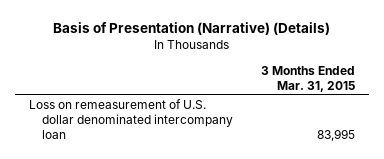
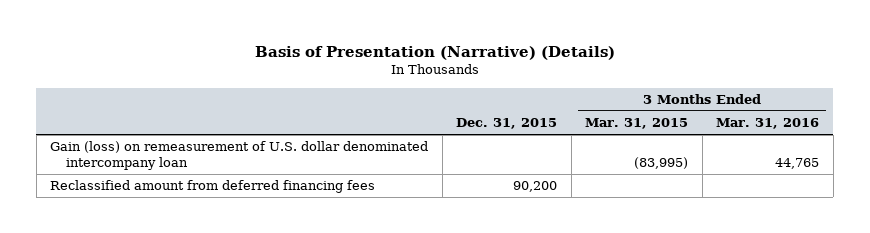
none -> [456,118,558,130] Dec. 31, 2015
none -> [716,118,820,130] Mar. 31, 2016
[28,98,233,139] Loss on remeasurement of U.S. dollar denominated intercompany loan -> [50,141,429,170] Gain (loss) on remeasurement of U.S. dollar denominated intercompany loan
[317,128,356,141] 83,995 -> [634,156,689,169] (83,995)
none -> [50,180,376,194] Reclassified amount from deferred financing fees

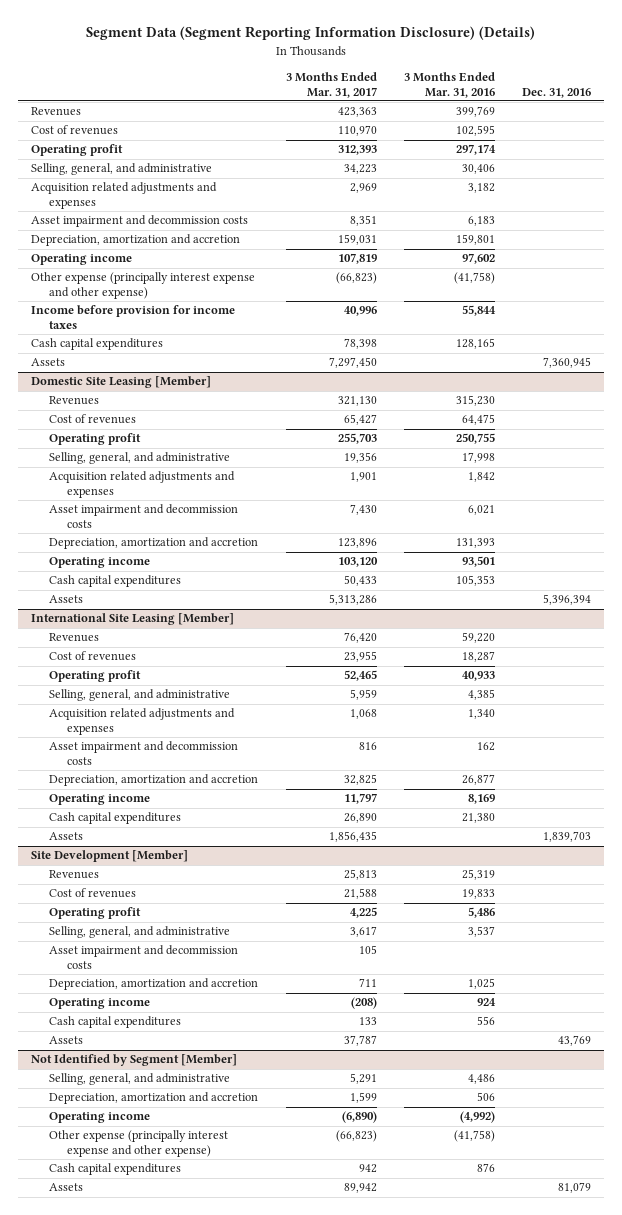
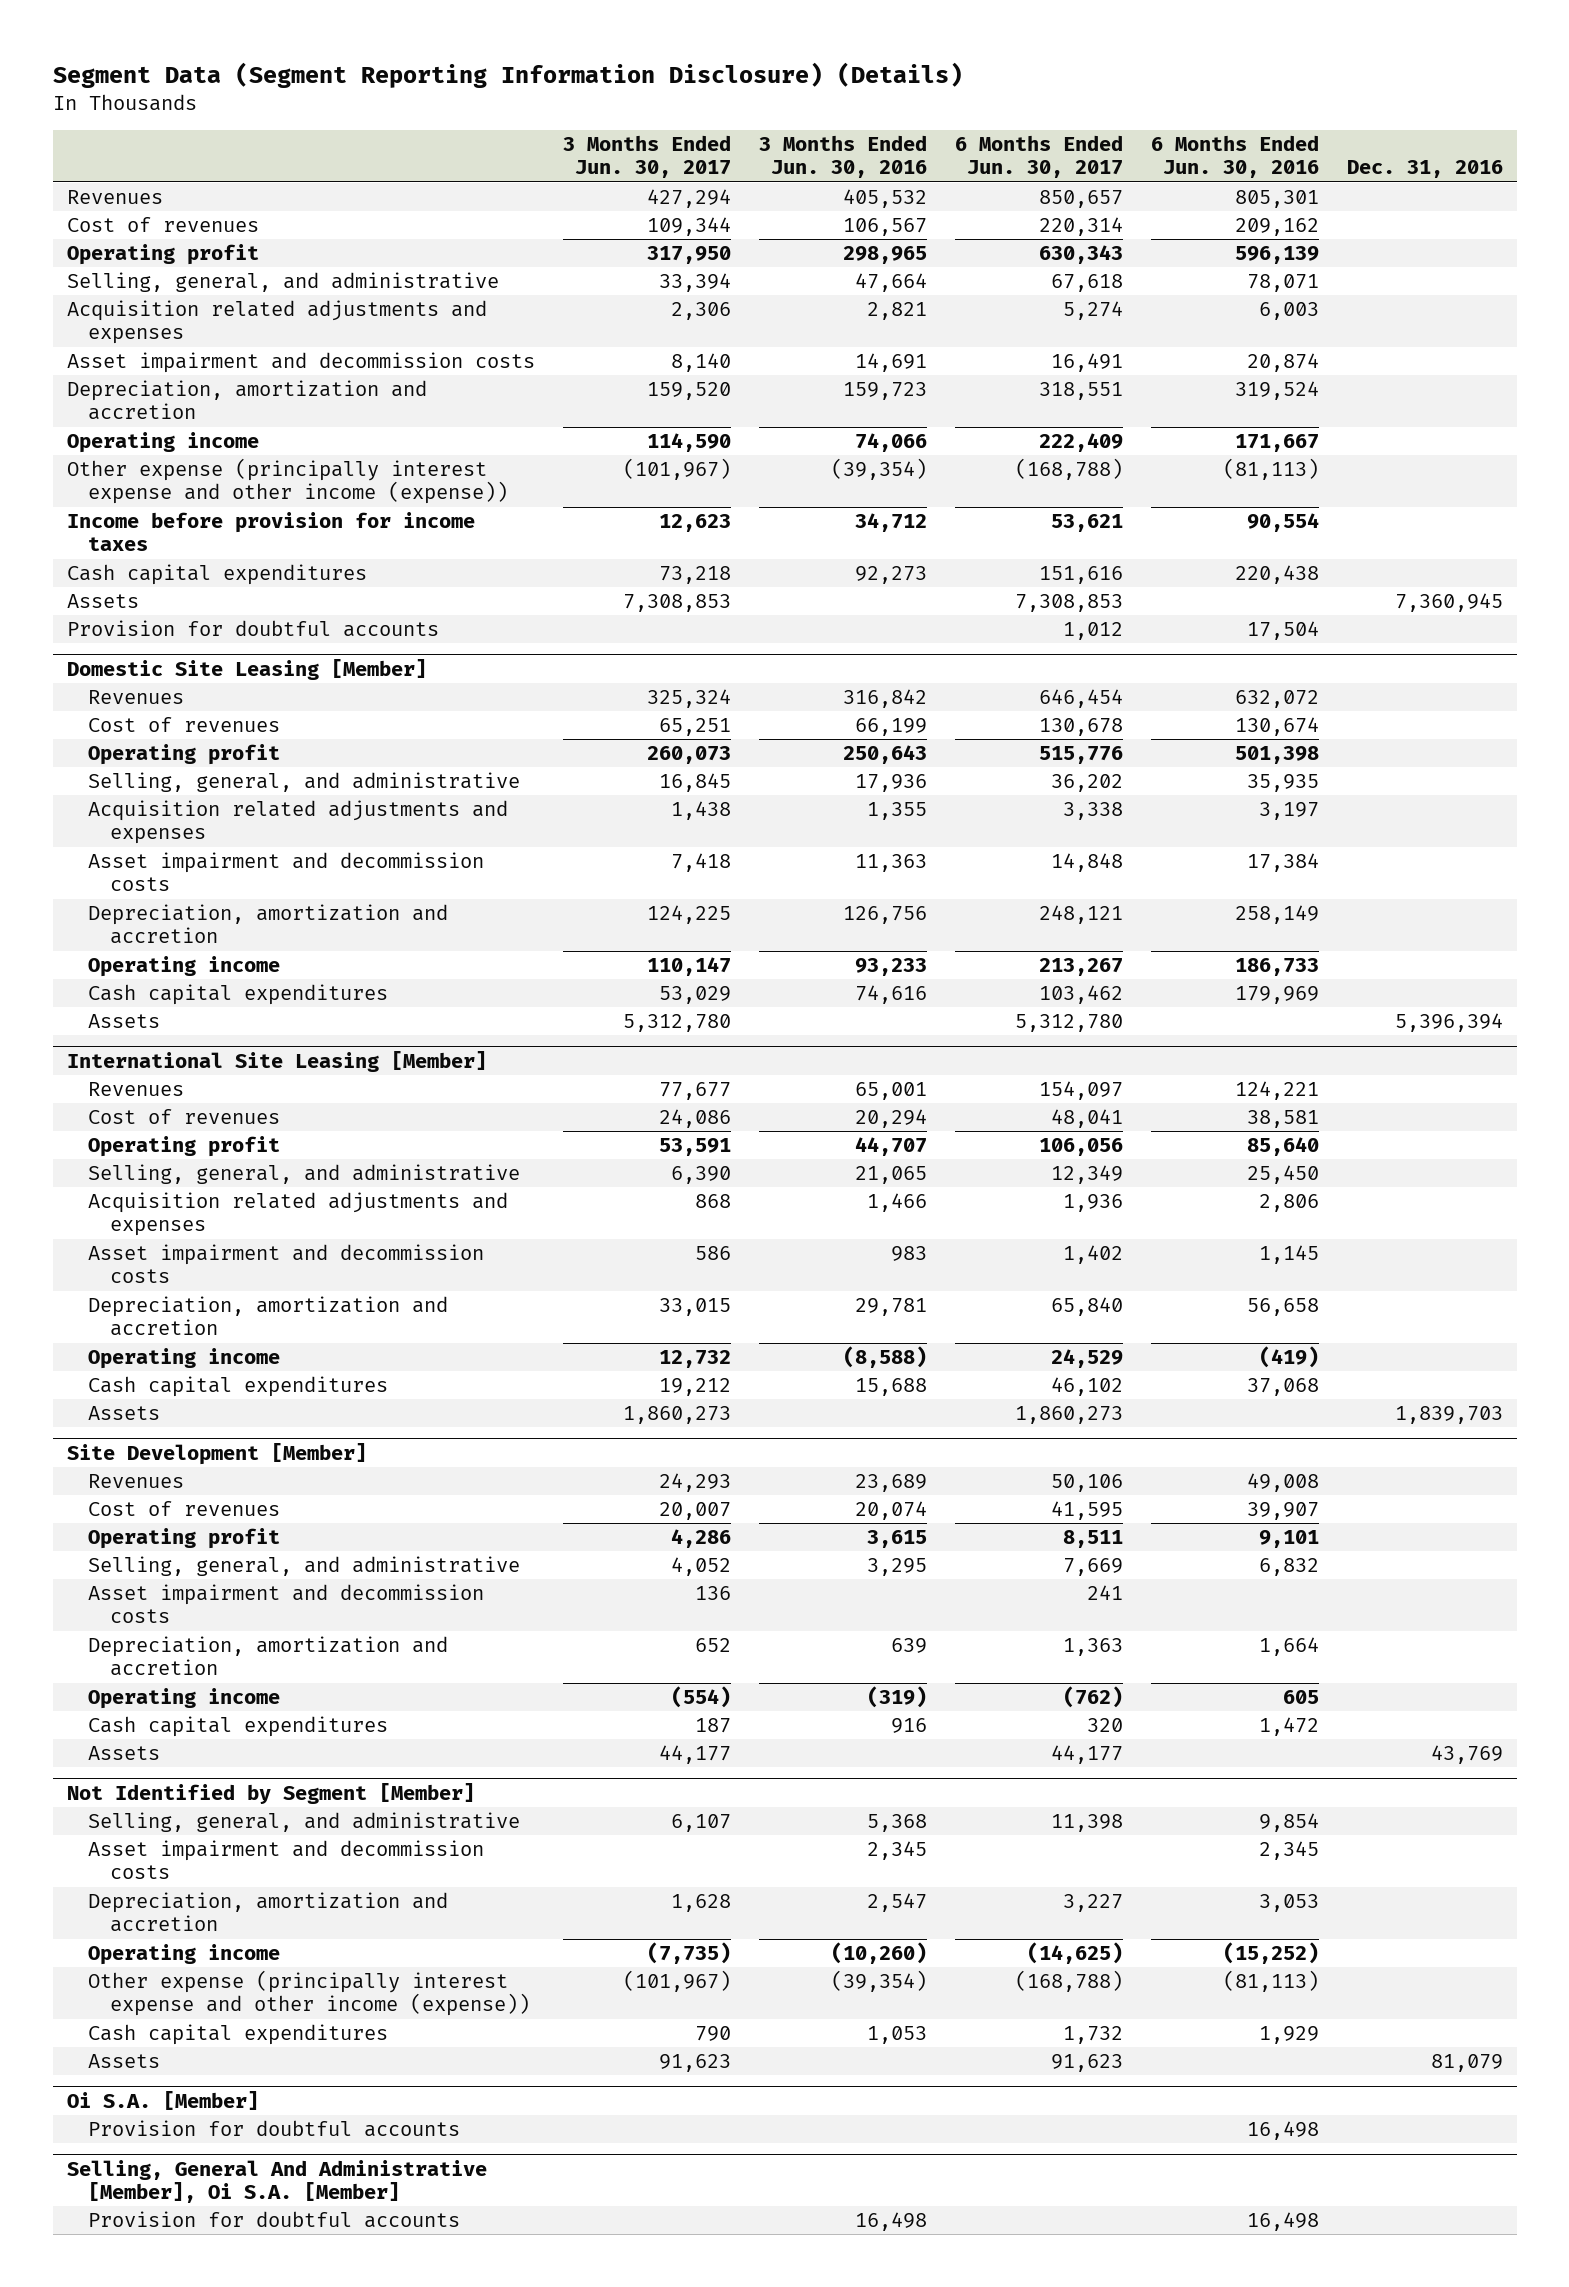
[285,71,377,98] 3 Months Ended Mar. 31, 2017 -> none
[403,71,495,98] 3 Months Ended Mar. 31, 2016 -> none
none -> [562,135,731,179] 3 Months Ended Jun. 30, 2017
none -> [758,135,927,179] 3 Months Ended Jun. 30, 2016
none -> [954,135,1123,179] 6 Months Ended Jun. 30, 2017
none -> [1150,135,1319,179] 6 Months Ended Jun. 30, 2016
[31,272,256,300] Other expense (principally interest expense and other expense) -> [66,458,509,505] Other expense (principally interest expense and other income (expense))
none -> [66,620,439,638] Provision for doubtful accounts
none -> [88,1840,485,1880] Asset impairment and decommission costs
[49,1130,229,1158] Other expense (principally interest expense and other expense) -> [88,1970,530,2017] Other expense (principally interest expense and other income (expense))
none -> [66,2090,259,2110] Oi S.A. [Member]
none -> [88,2120,461,2138] Provision for doubtful accounts
none -> [66,2159,487,2204] Selling, General And Administrative [Member], Oi S.A. [Member]
none -> [88,2211,461,2229] Provision for doubtful accounts

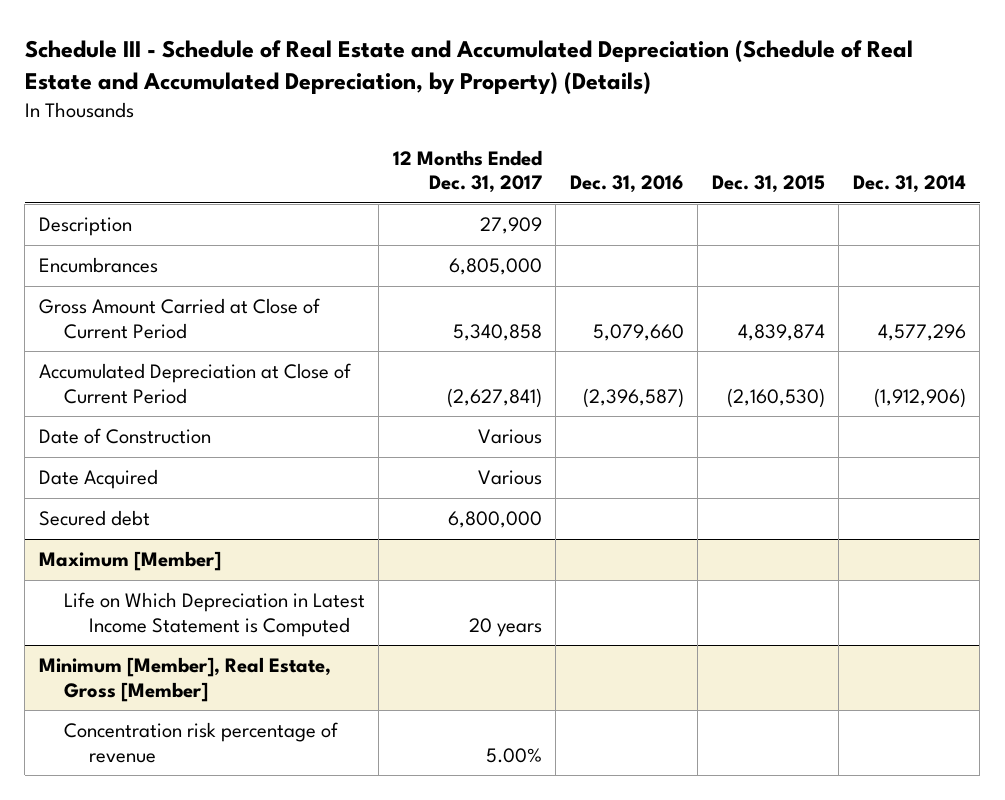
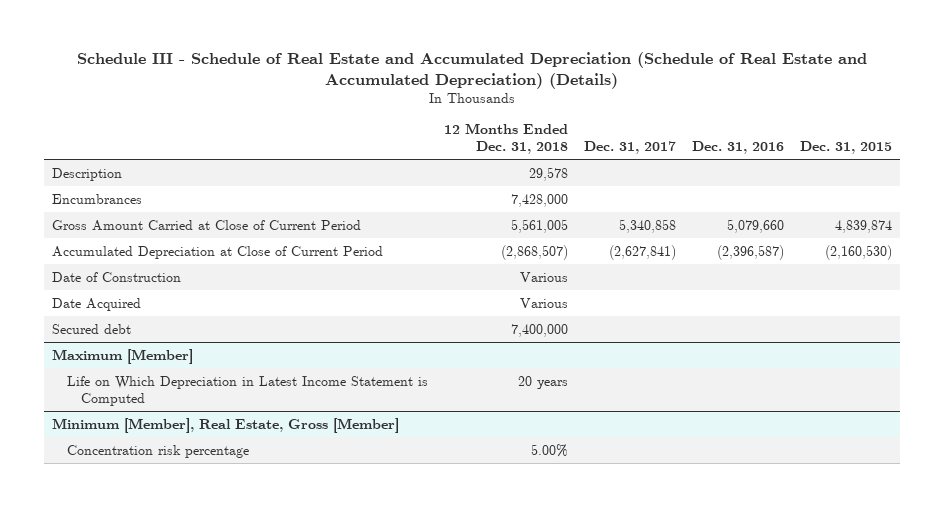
[24,39,913,95] Schedule III - Schedule of Real Estate and Accumulated Depreciation (Schedule of Real Estate and Accumulated Depreciation, by Property) (Details) -> [76,52,867,89] Schedule III - Schedule of Real Estate and Accumulated Depreciation (Schedule of Real Estate and Accumulated Depreciation) (Details)
[392,149,542,194] 12 Months Ended Dec. 31, 2017 -> none
[852,175,966,194] Dec. 31, 2014 -> none
none -> [443,122,568,154] 12 Months Ended Dec. 31, 2018
none -> [583,140,676,154] Dec. 31, 2017
[63,722,338,763] Concentration risk percentage of revenue -> [66,444,249,458] Concentration risk percentage

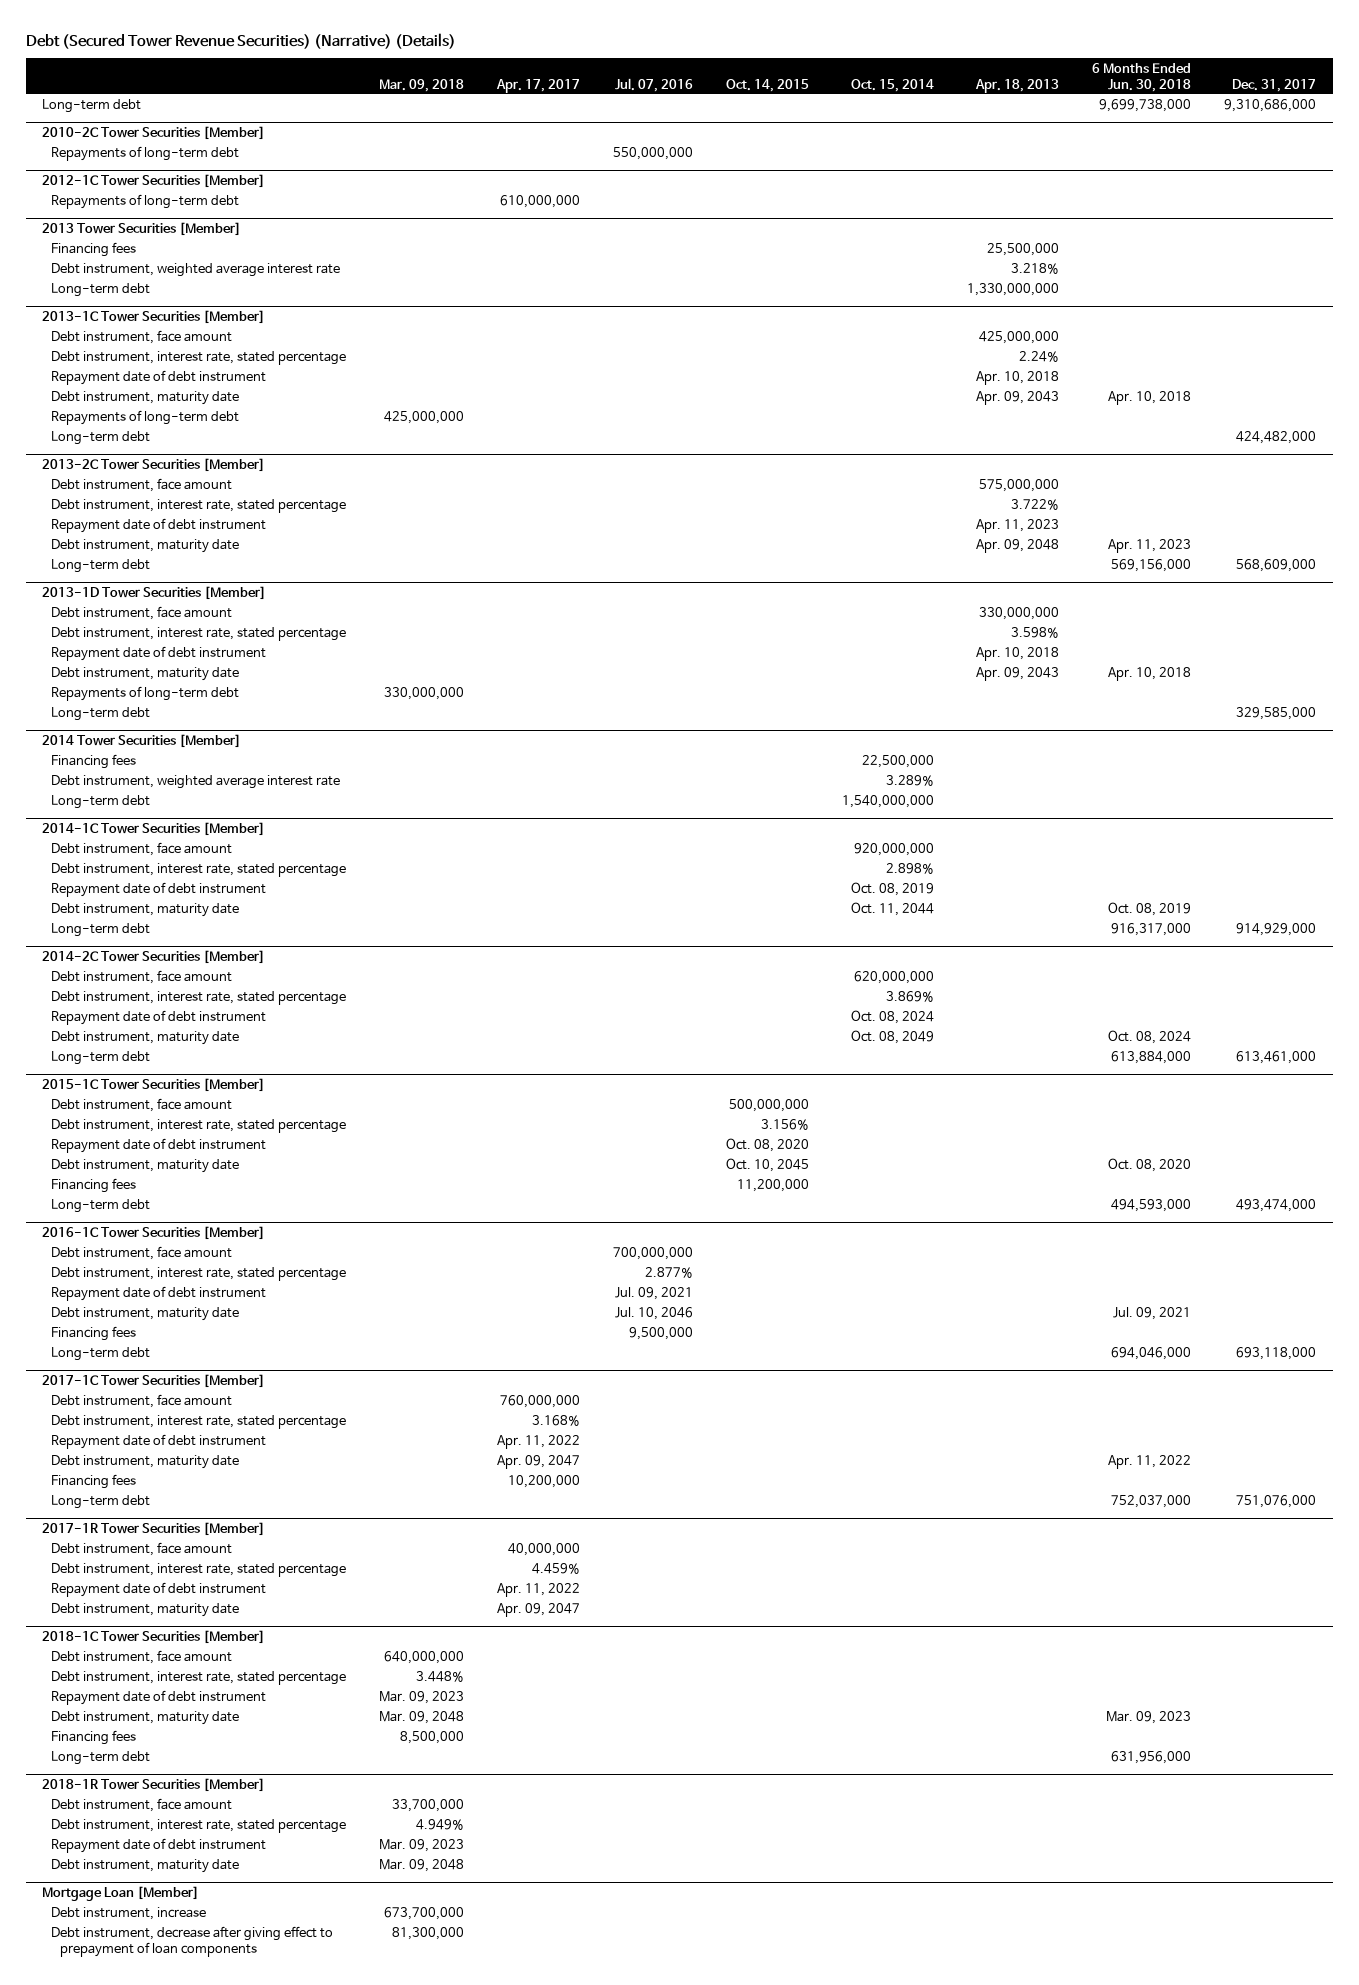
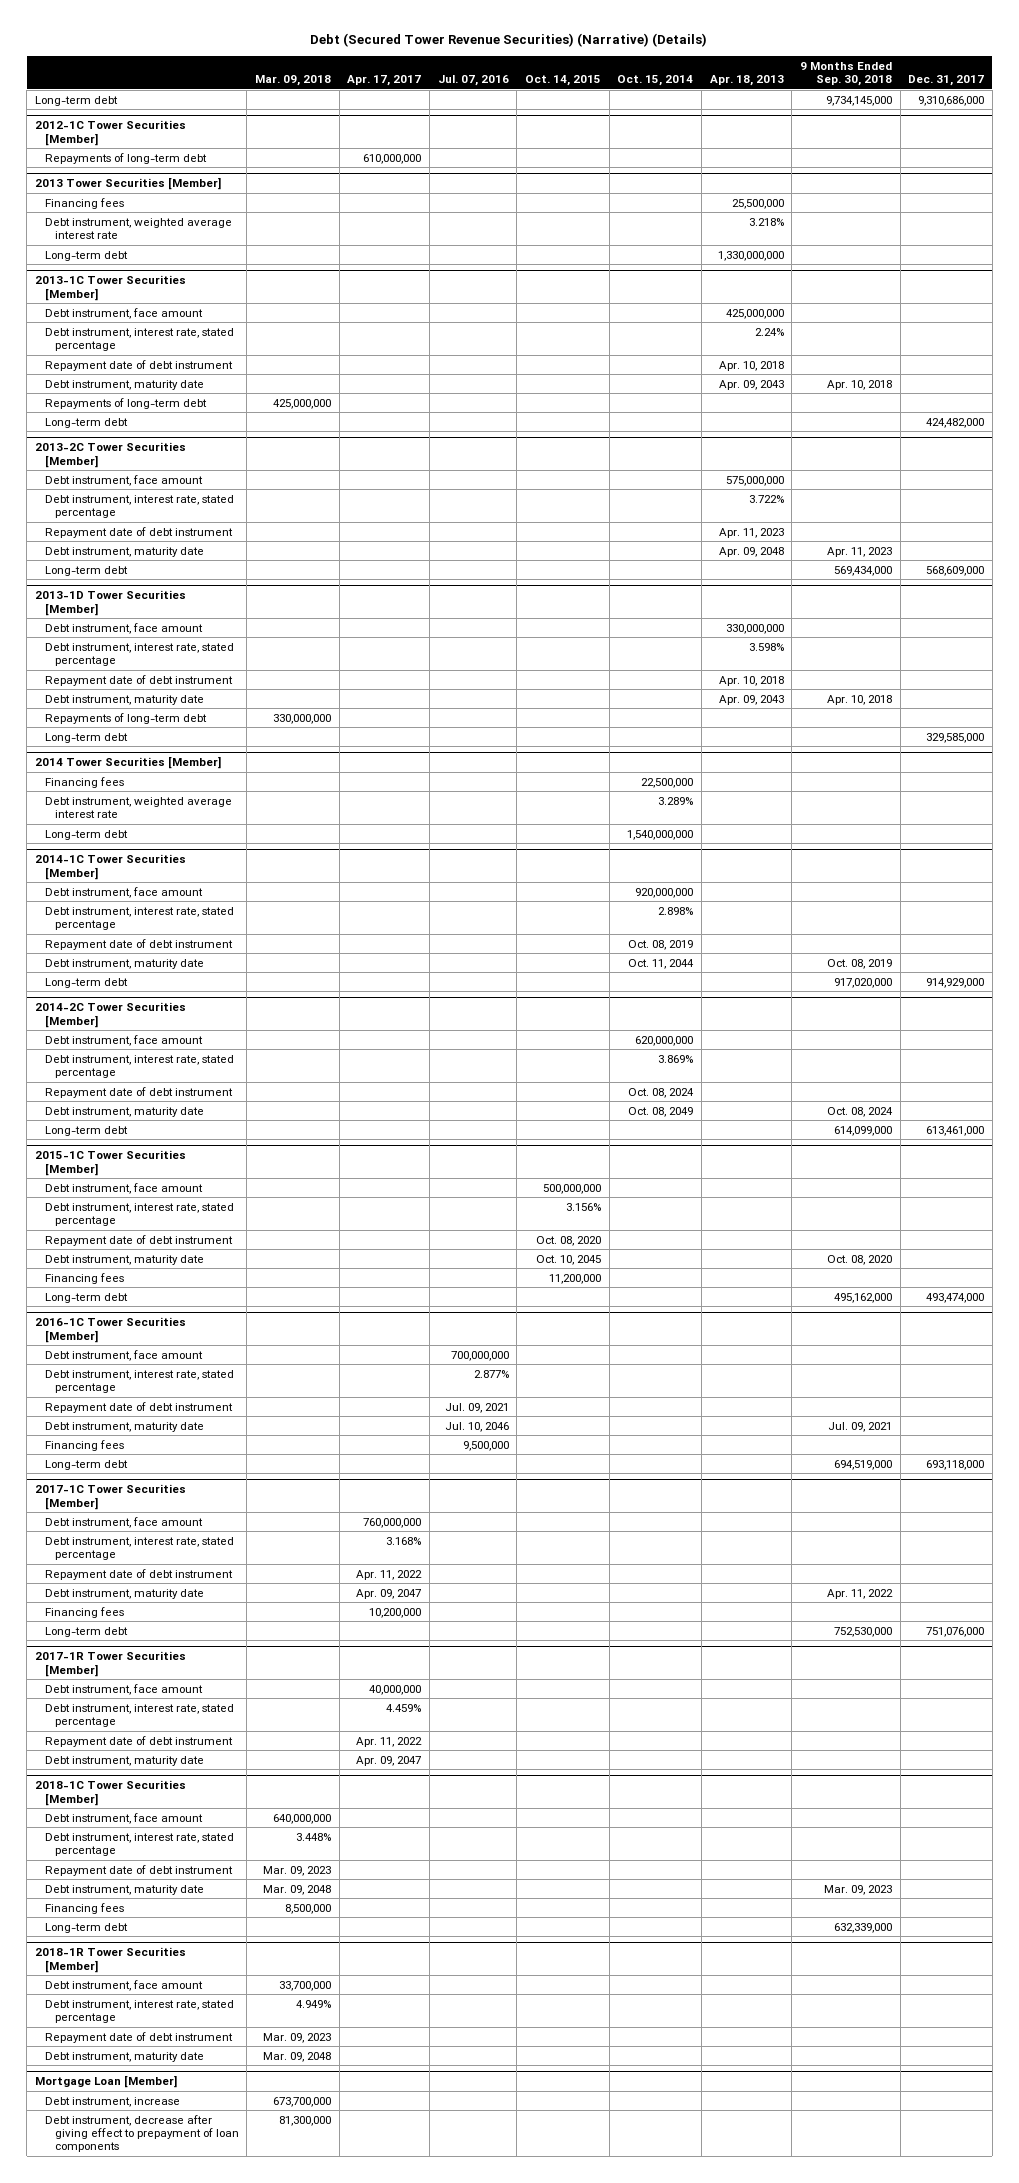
[1092,62,1192,92] 6 Months Ended Jun. 30, 2018 -> none
none -> [799,61,892,86] 9 Months Ended Sep. 30, 2018
[42,126,266,141] 2010-2C Tower Securities [Member] -> none
[51,146,240,162] Repayments of long-term debt -> none

